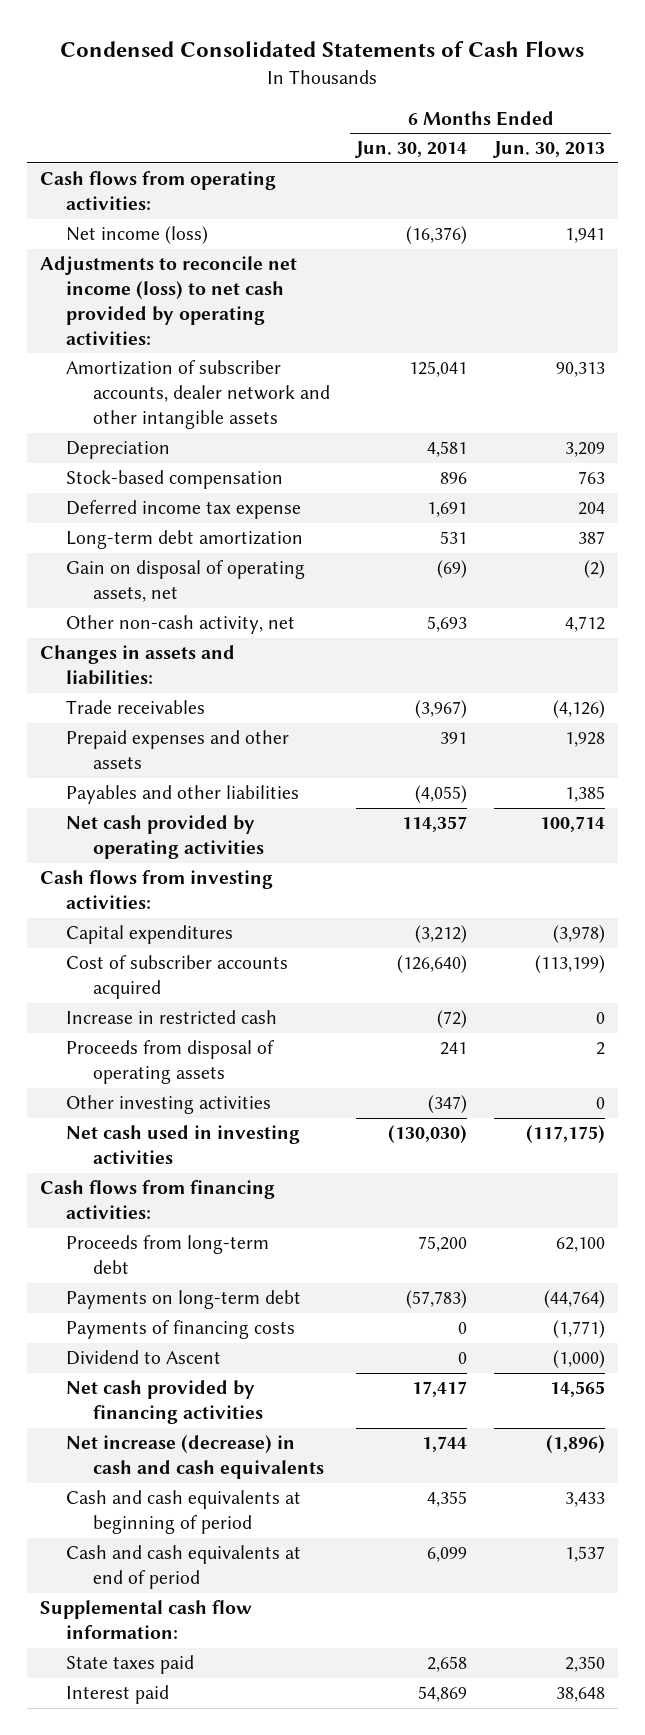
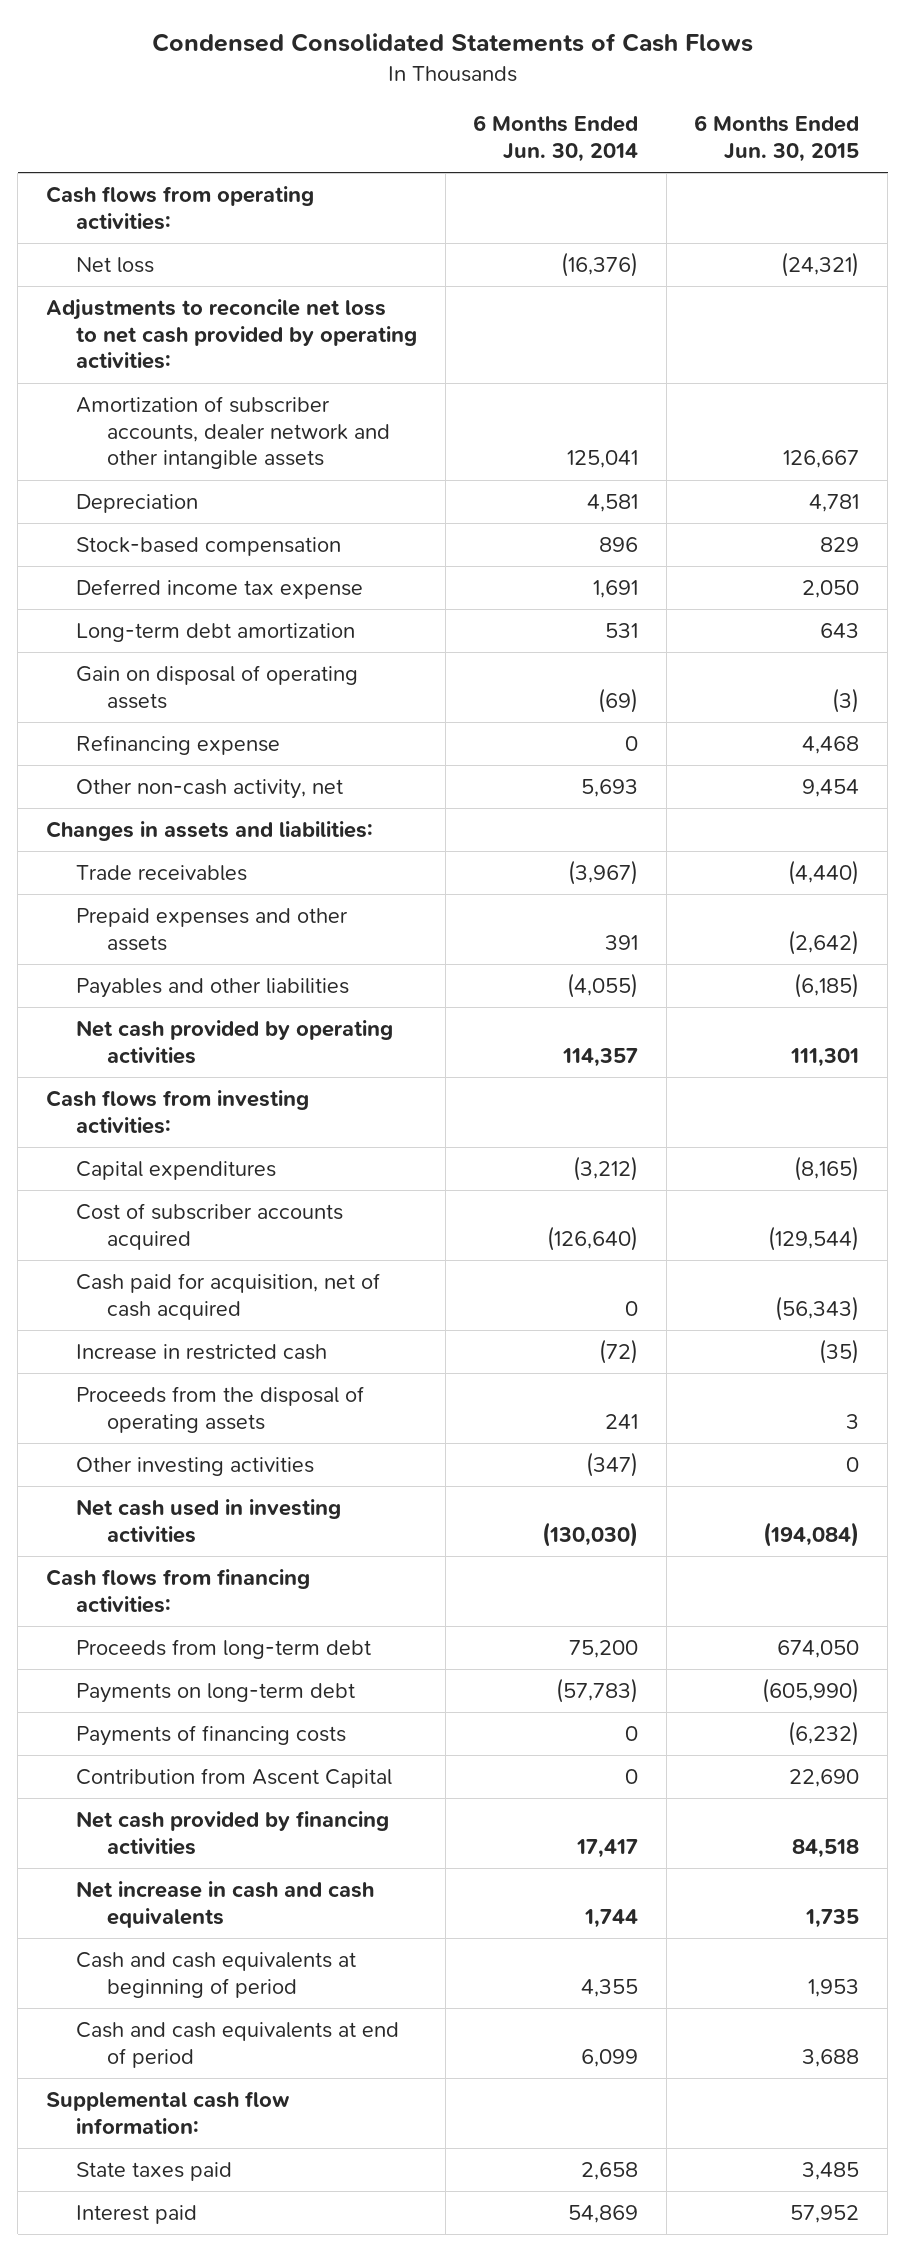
[492,141,605,159] Jun. 30, 2013 -> none
none -> [694,115,860,163] 6 Months Ended Jun. 30, 2015
[66,226,209,245] Net income (loss) -> [76,256,155,273] Net loss
[39,256,297,345] Adjustments to reconcile net income (loss) to net cash provided by operating activities: -> [45,298,418,370] Adjustments to reconcile net loss to net cash provided by operating activities:
[66,560,306,603] Gain on disposal of operating assets, net -> [76,664,359,709] Gain on disposal of operating assets
none -> [76,734,281,755] Refinancing expense
none -> [76,1272,381,1320] Cash paid for acquisition, net of cash acquired
[66,1040,276,1085] Proceeds from disposal of operating assets -> [76,1385,365,1433] Proceeds from the disposal of operating assets
[66,1350,222,1366] Dividend to Ascent -> none
none -> [76,1767,393,1788] Contribution from Ascent Capital
[66,1435,325,1480] Net increase (decrease) in cash and cash equivalents -> [76,1880,375,1928] Net increase in cash and cash equivalents

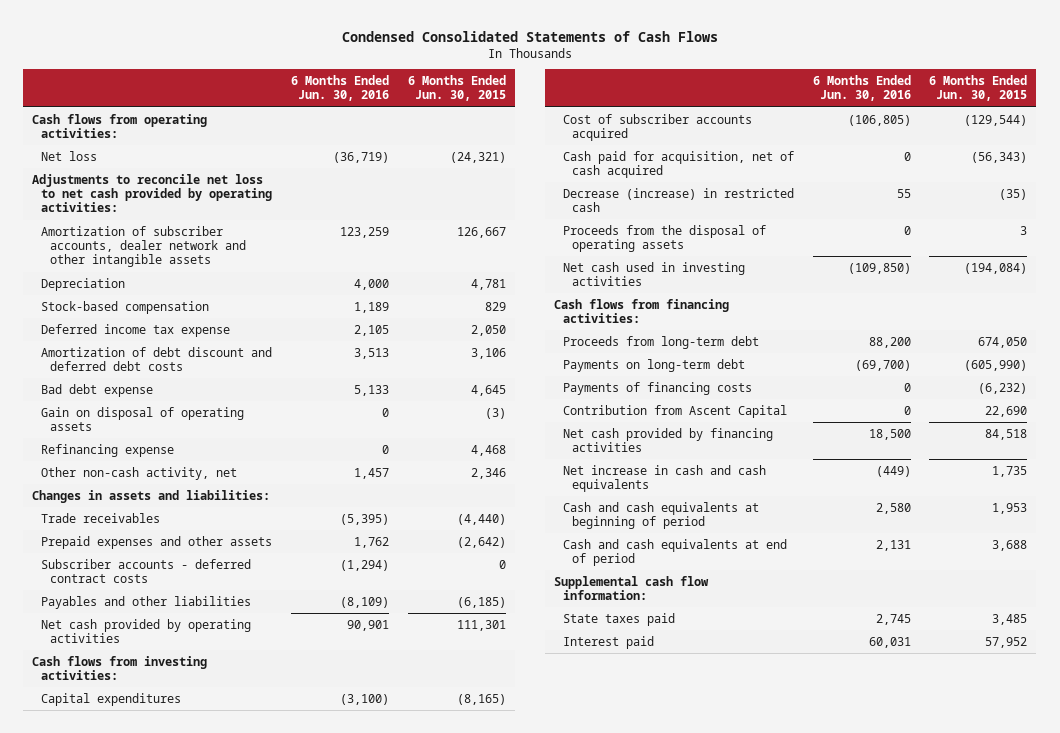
[473,115,639,163] 6 Months Ended Jun. 30, 2014 -> none
none -> [291,75,390,102] 6 Months Ended Jun. 30, 2016
[76,622,356,642] Long-term debt amortization -> [41,346,273,372] Amortization of debt discount and deferred debt costs
[820,622,860,638] 643 -> [470,347,506,359] 3,106
none -> [41,383,154,397] Bad debt expense
[802,778,860,797] 9,454 -> [470,467,506,479] 2,346
none -> [41,558,252,584] Subscriber accounts - deferred contract costs
[76,1343,328,1360] Increase in restricted cash -> [562,187,794,213] Decrease (increase) in restricted cash
[76,1456,315,1476] Other investing activities -> none

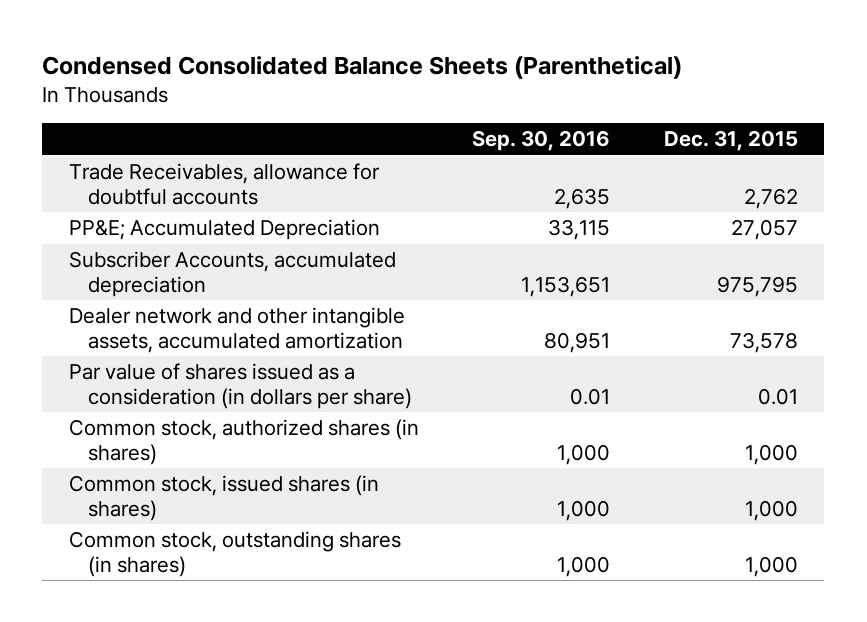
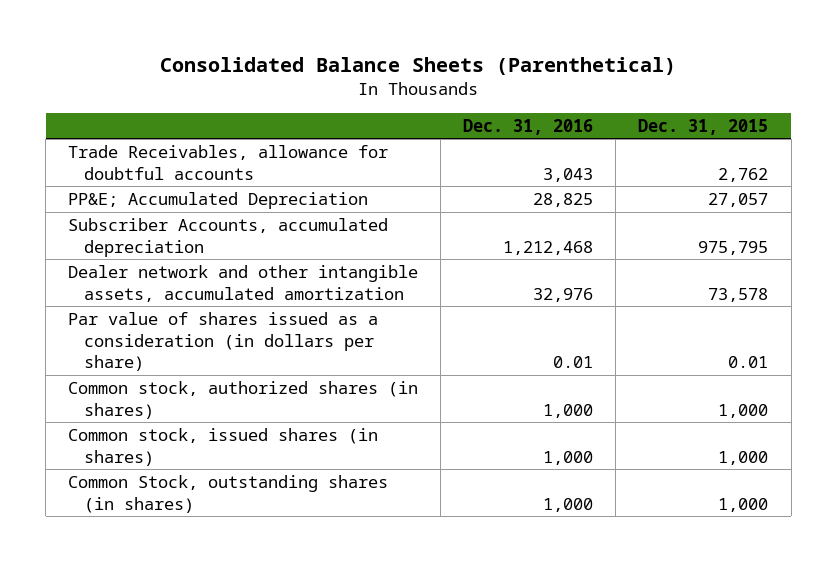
[42,56,683,80] Condensed Consolidated Balance Sheets (Parenthetical) -> [160,57,677,76] Consolidated Balance Sheets (Parenthetical)
[472,130,611,152] Sep. 30, 2016 -> none
none -> [463,118,594,135] Dec. 31, 2016
[68,531,401,577] Common stock, outstanding shares (in shares) -> [68,475,389,513] Common Stock, outstanding shares (in shares)

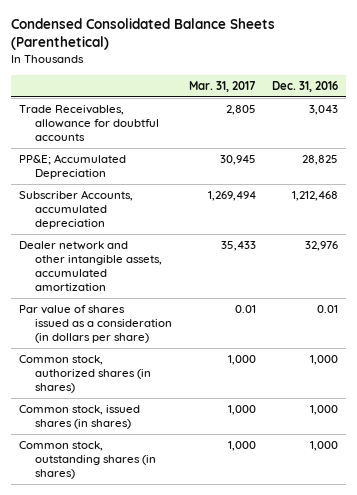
[160,57,677,76] Consolidated Balance Sheets (Parenthetical) -> [11,18,276,51] Condensed Consolidated Balance Sheets (Parenthetical)
[638,118,769,135] Dec. 31, 2015 -> none
none -> [188,80,256,92] Mar. 31, 2017
[68,475,389,513] Common Stock, outstanding shares (in shares) -> [19,440,157,479] Common stock, outstanding shares (in shares)

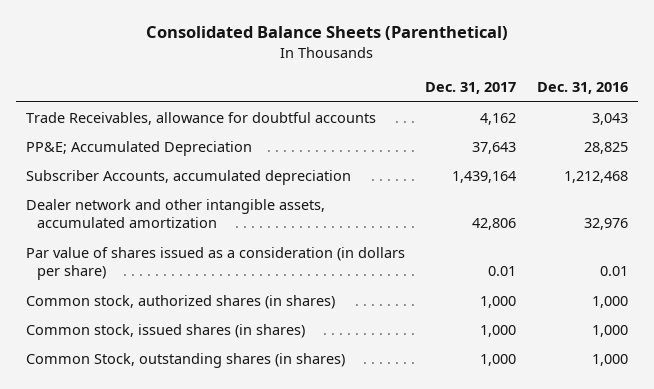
[11,18,276,51] Condensed Consolidated Balance Sheets (Parenthetical) -> [145,26,508,41] Consolidated Balance Sheets (Parenthetical)
[188,80,256,92] Mar. 31, 2017 -> none
none -> [425,82,517,95] Dec. 31, 2017
[19,440,157,479] Common stock, outstanding shares (in shares) -> [26,352,346,368] Common Stock, outstanding shares (in shares)

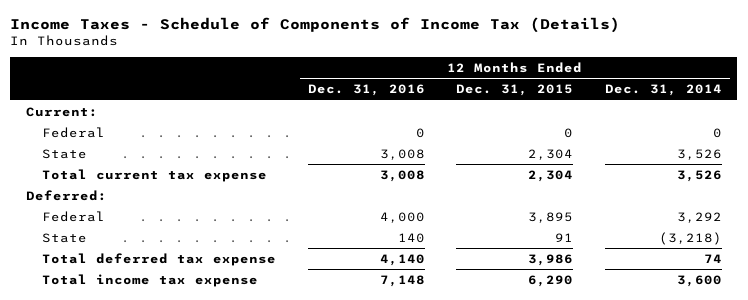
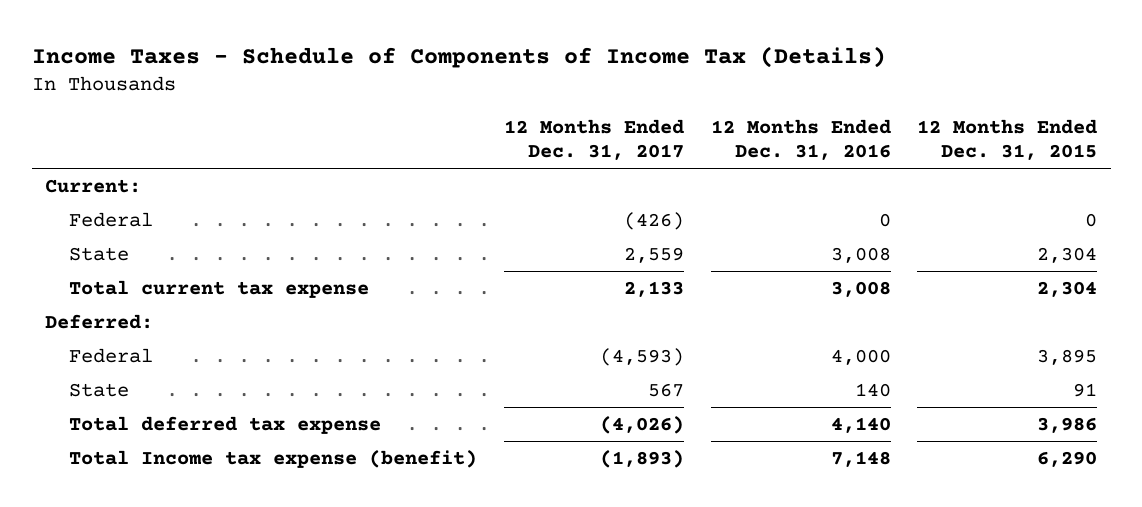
[604,84,722,97] Dec. 31, 2014 -> none
none -> [503,119,684,161] 12 Months Ended Dec. 31, 2017
[41,273,258,287] Total income tax expense -> [68,449,477,468] Total Income tax expense (benefit)

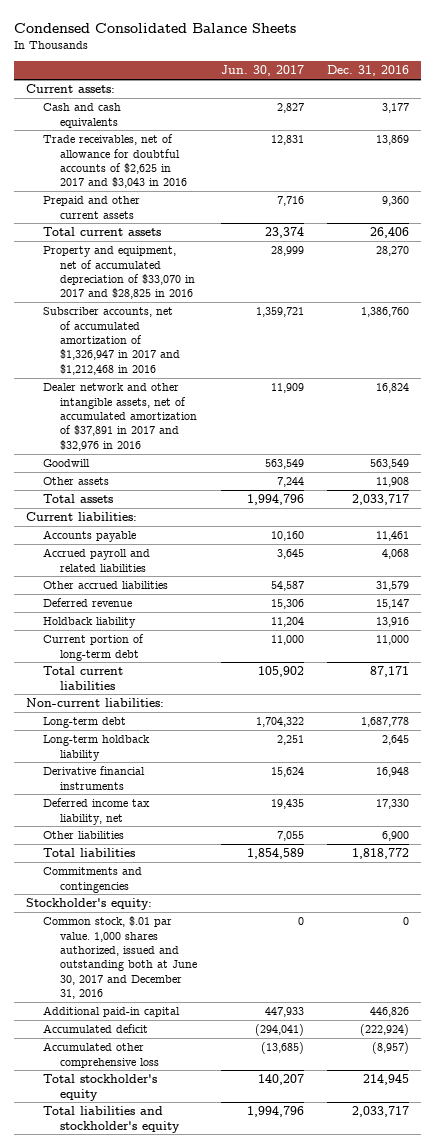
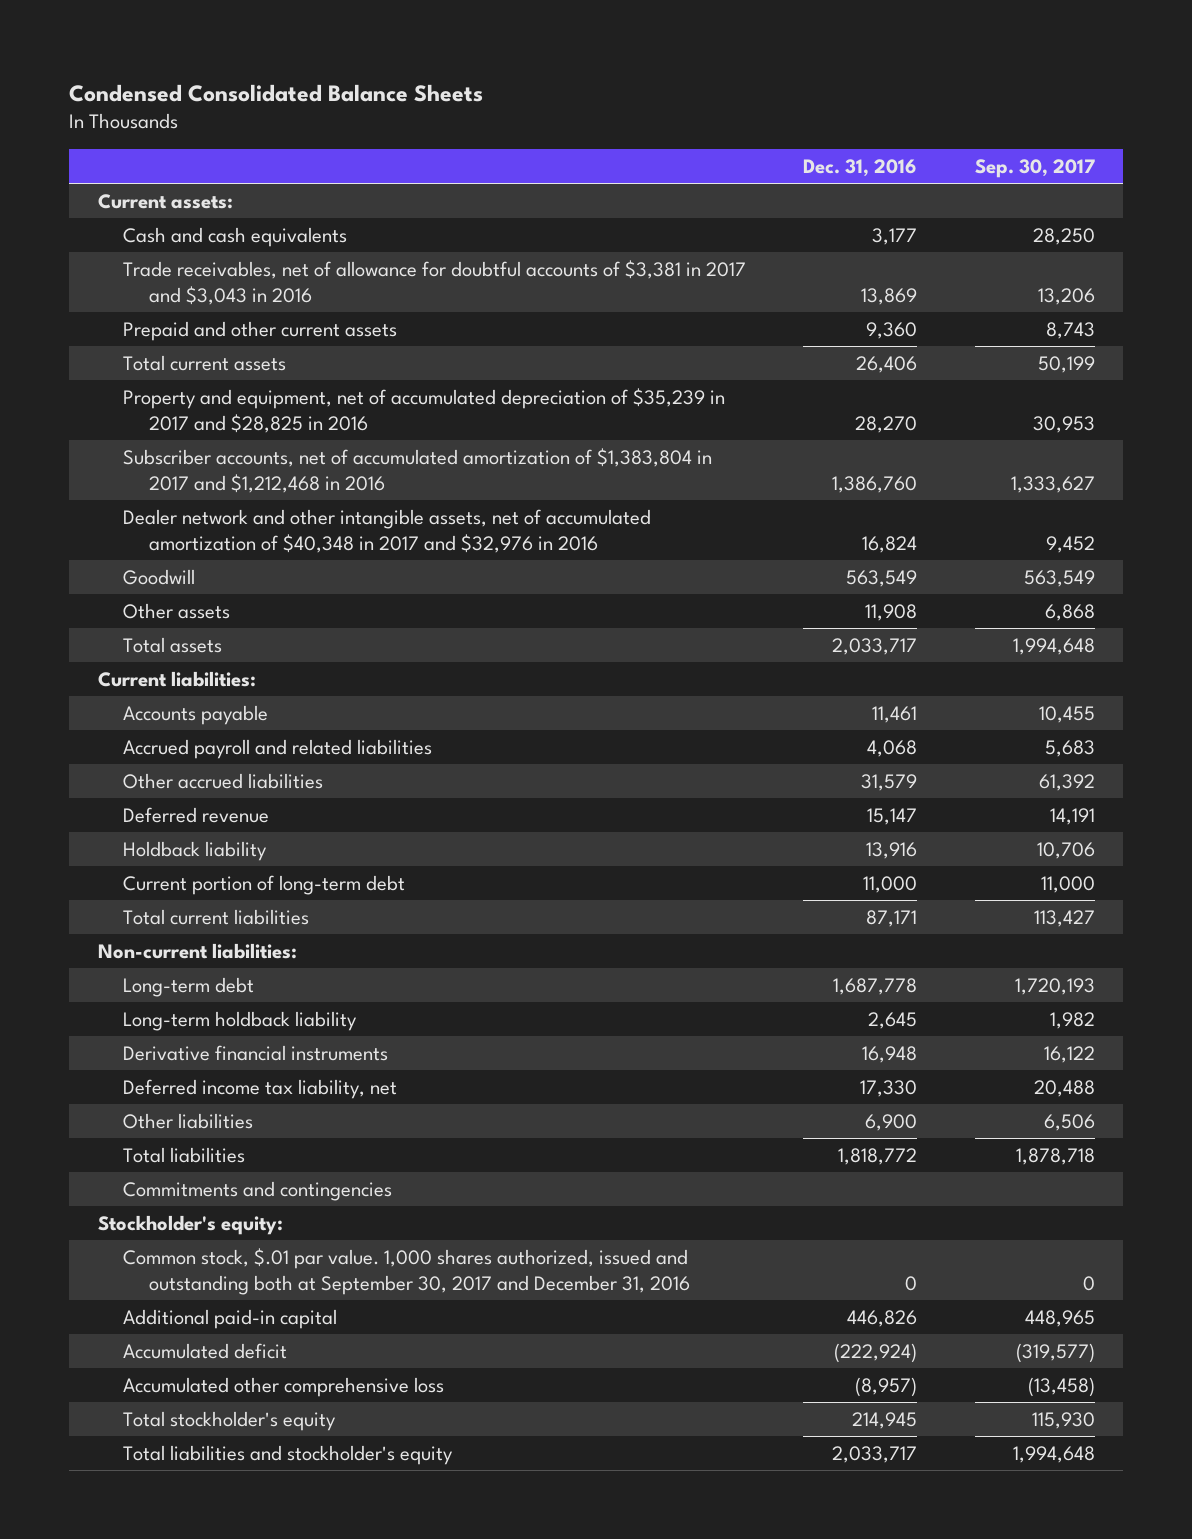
[220,65,304,77] Jun. 30, 2017 -> none
none -> [974,158,1095,178] Sep. 30, 2017
[42,134,187,189] Trade receivables, net of allowance for doubtful accounts of $2,625 in 2017 and $3,043 in 2016 -> [123,259,747,306] Trade receivables, net of allowance for doubtful accounts of $3,381 in 2017 and $3,043 in 2016
[42,246,195,300] Property and equipment, net of accumulated depreciation of $33,070 in 2017 and $28,825 in 2016 -> [123,387,726,434] Property and equipment, net of accumulated depreciation of $35,239 in 2017 and $28,825 in 2016
[42,307,180,375] Subscriber accounts, net of accumulated amortization of $1,326,947 in 2017 and $1,212,468 in 2016 -> [123,447,713,494] Subscriber accounts, net of accumulated amortization of $1,383,804 in 2017 and $1,212,468 in 2016
[42,383,197,451] Dealer network and other intangible assets, net of accumulated amortization of $37,891 in 2017 and $32,976 in 2016 -> [123,508,652,554] Dealer network and other intangible assets, net of accumulated amortization of $40,348 in 2017 and $32,976 in 2016
[42,916,197,1000] Common stock, $.01 par value. 1,000 shares authorized, issued and outstanding both at June 30, 2017 and December 31, 2016 -> [123,1247,690,1296] Common stock, $.01 par value. 1,000 shares authorized, issued and outstanding both at September 30, 2017 and December 31, 2016

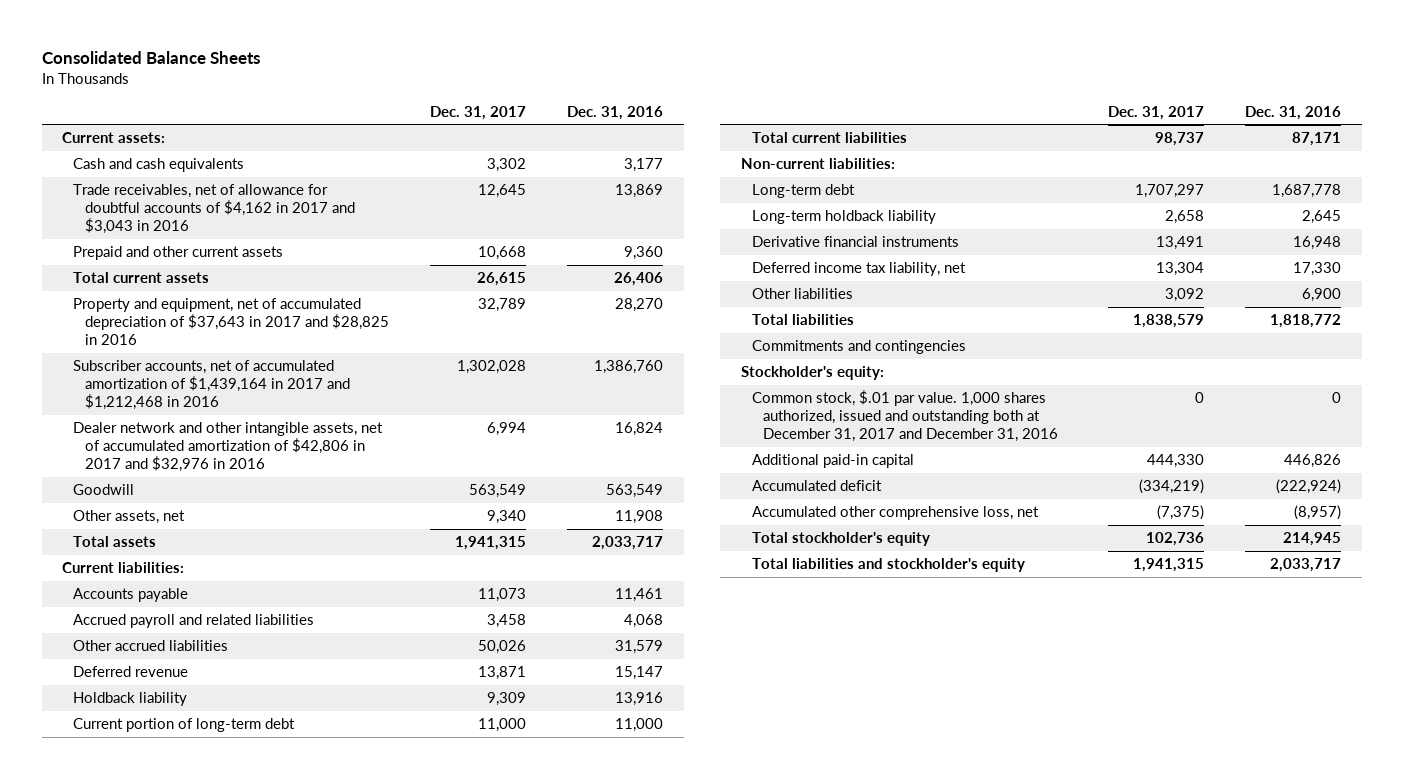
[69,83,484,102] Condensed Consolidated Balance Sheets -> [41,51,260,65] Consolidated Balance Sheets
[974,158,1095,178] Sep. 30, 2017 -> none
none -> [429,105,526,120] Dec. 31, 2017
[123,259,747,306] Trade receivables, net of allowance for doubtful accounts of $3,381 in 2017 and $3,043 in 2016 -> [73,184,355,235] Trade receivables, net of allowance for doubtful accounts of $4,162 in 2017 and $3,043 in 2016
[123,387,726,434] Property and equipment, net of accumulated depreciation of $35,239 in 2017 and $28,825 in 2016 -> [73,298,389,346] Property and equipment, net of accumulated depreciation of $37,643 in 2017 and $28,825 in 2016
[123,447,713,494] Subscriber accounts, net of accumulated amortization of $1,383,804 in 2017 and $1,212,468 in 2016 -> [73,360,350,411] Subscriber accounts, net of accumulated amortization of $1,439,164 in 2017 and $1,212,468 in 2016
[123,508,652,554] Dealer network and other intangible assets, net of accumulated amortization of $40,348 in 2017 and $32,976 in 2016 -> [73,422,384,473] Dealer network and other intangible assets, net of accumulated amortization of $42,806 in 2017 and $32,976 in 2016
[123,602,231,619] Other assets -> [73,510,186,525] Other assets, net
[123,1247,690,1296] Common stock, $.01 par value. 1,000 shares authorized, issued and outstanding both at September 30, 2017 and December 31, 2016 -> [751,390,1058,443] Common stock, $.01 par value. 1,000 shares authorized, issued and outstanding both at December 31, 2017 and December 31, 2016
[123,1376,445,1397] Accumulated other comprehensive loss -> [751,506,1039,521] Accumulated other comprehensive loss, net

